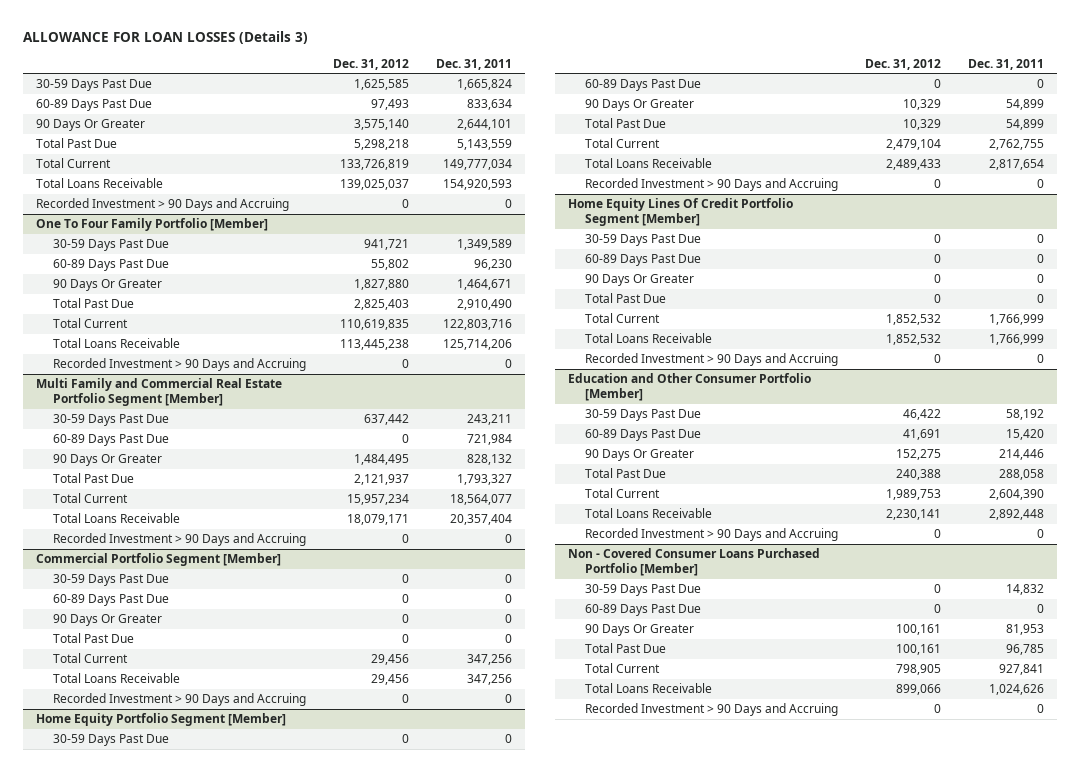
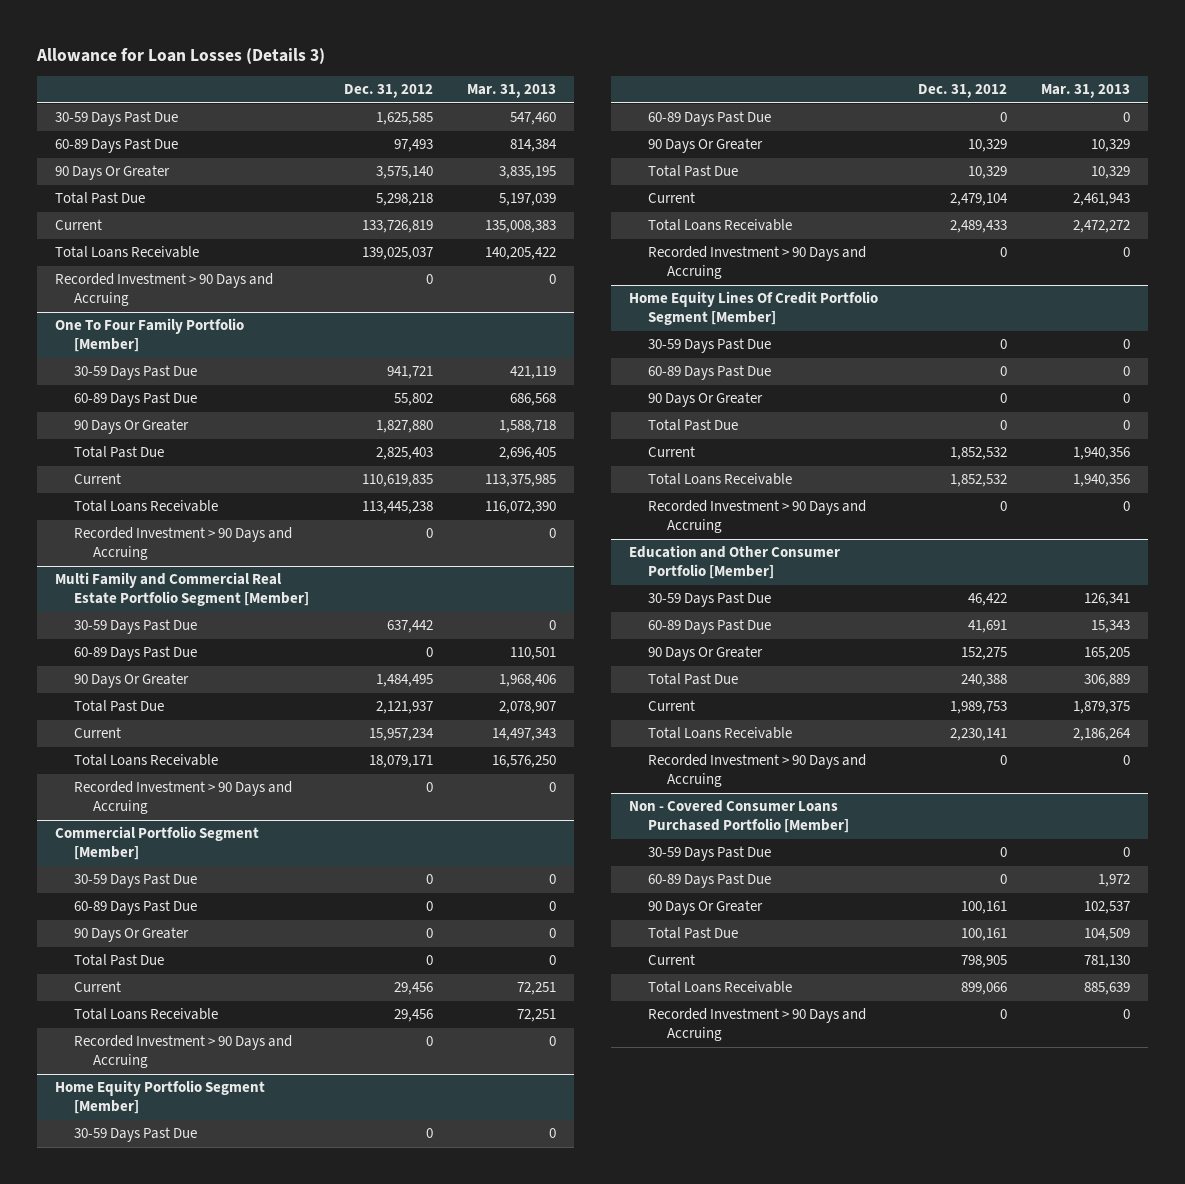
[23,30,309,44] ALLOWANCE FOR LOAN LOSSES (Details 3) -> [36,47,326,64] Allowance for Loan Losses (Details 3)
[435,58,512,70] Dec. 31, 2011 -> none
none -> [467,84,557,99] Mar. 31, 2013
[36,158,112,169] Total Current -> [54,219,102,231] Current
[53,318,129,329] Total Current -> [73,473,121,485] Current
[53,493,129,504] Total Current -> [73,727,121,739] Current
[53,653,129,664] Total Current -> [73,981,121,993] Current
[585,138,661,149] Total Current -> [647,192,695,204] Current
[585,313,661,324] Total Current -> [647,446,695,458] Current
[585,488,661,499] Total Current -> [647,700,695,712] Current
[585,663,661,674] Total Current -> [647,954,695,966] Current

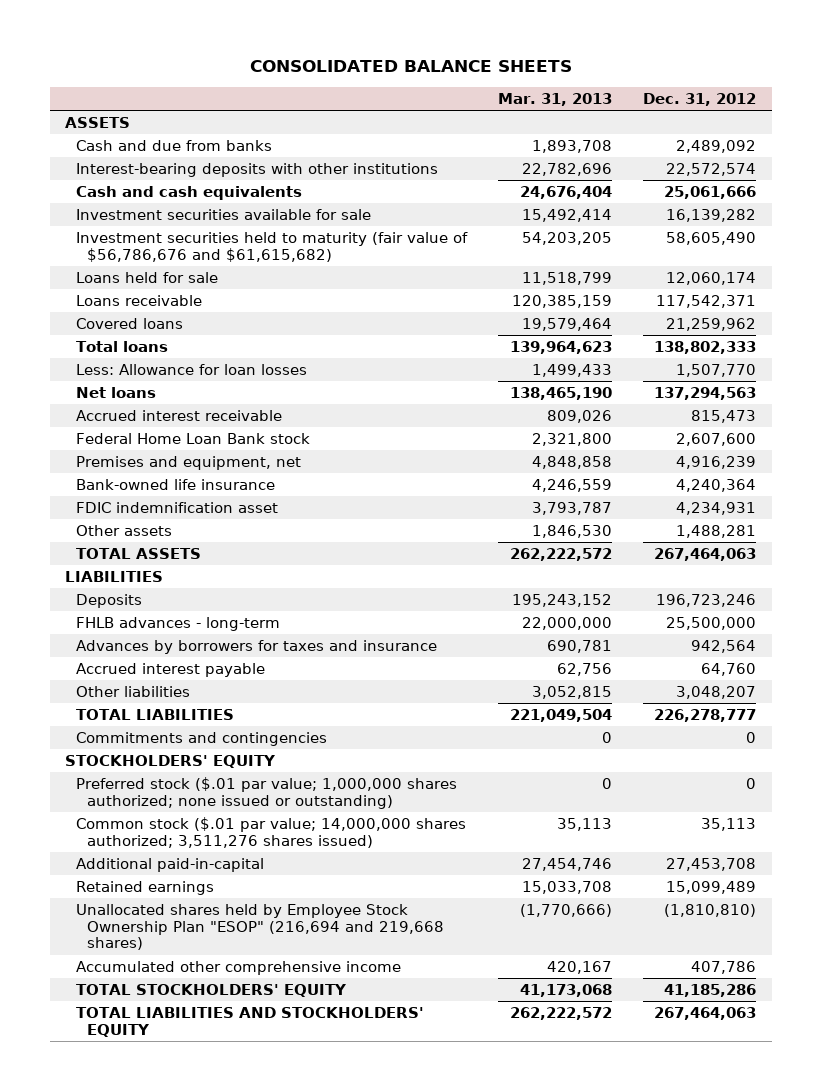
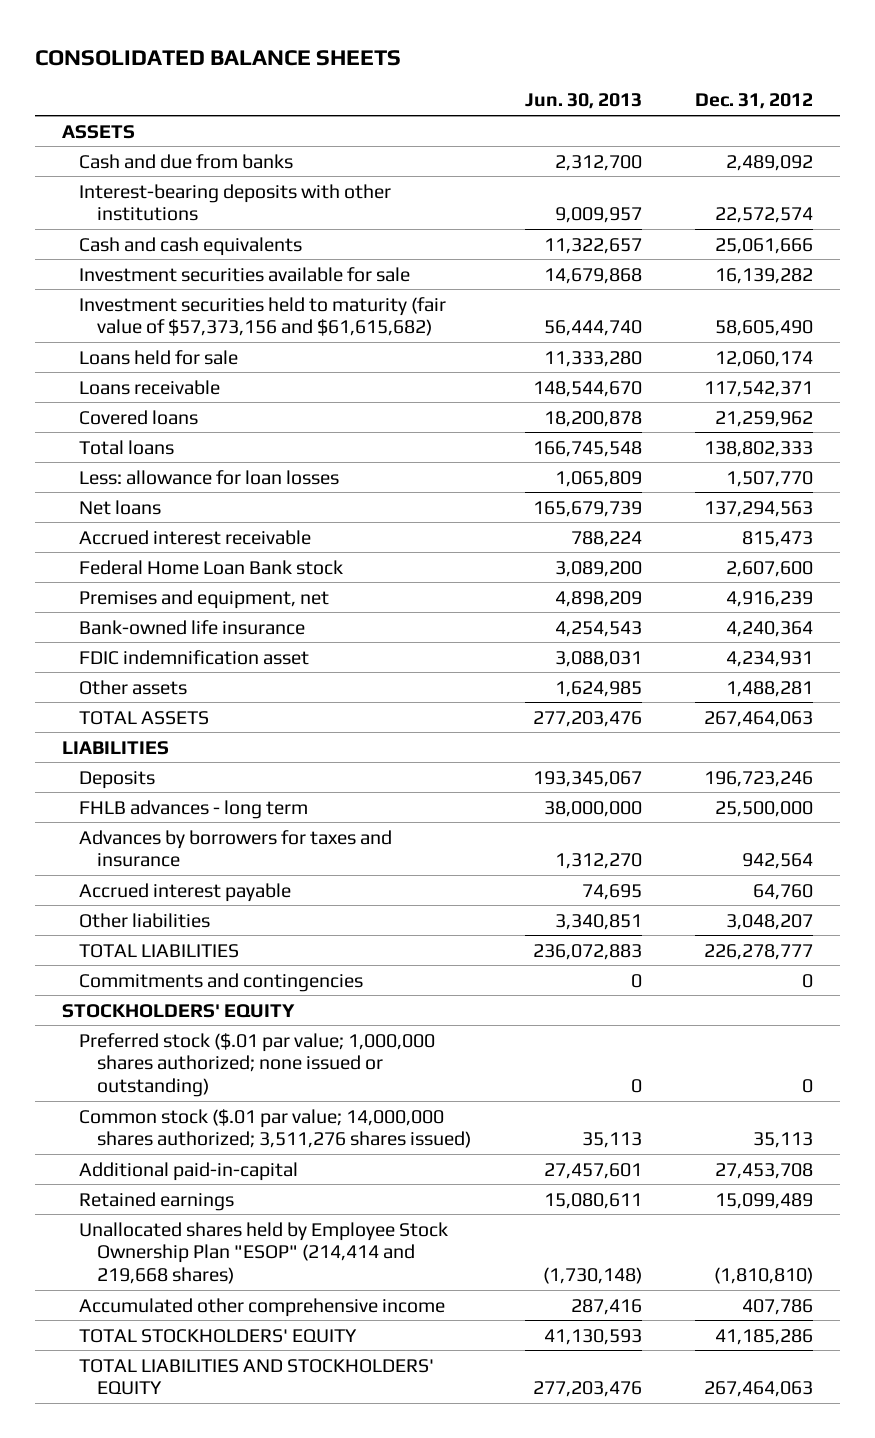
[498,92,613,106] Mar. 31, 2013 -> none
none -> [524,93,642,110] Jun. 30, 2013
[76,231,469,262] Investment securities held to maturity (fair value of $56,786,676 and $61,615,682) -> [79,296,447,337] Investment securities held to maturity (fair value of $57,373,156 and $61,615,682)
[76,363,308,375] Less: Allowance for loan losses -> [79,469,340,485] Less: allowance for loan losses
[76,616,281,631] FHLB advances - long-term -> [79,799,309,819] FHLB advances - long term
[76,903,444,951] Unallocated shares held by Employee Stock Ownership Plan "ESOP" (216,694 and 219,668 shares) -> [79,1221,449,1284] Unallocated shares held by Employee Stock Ownership Plan "ESOP" (214,414 and 219,668 shares)

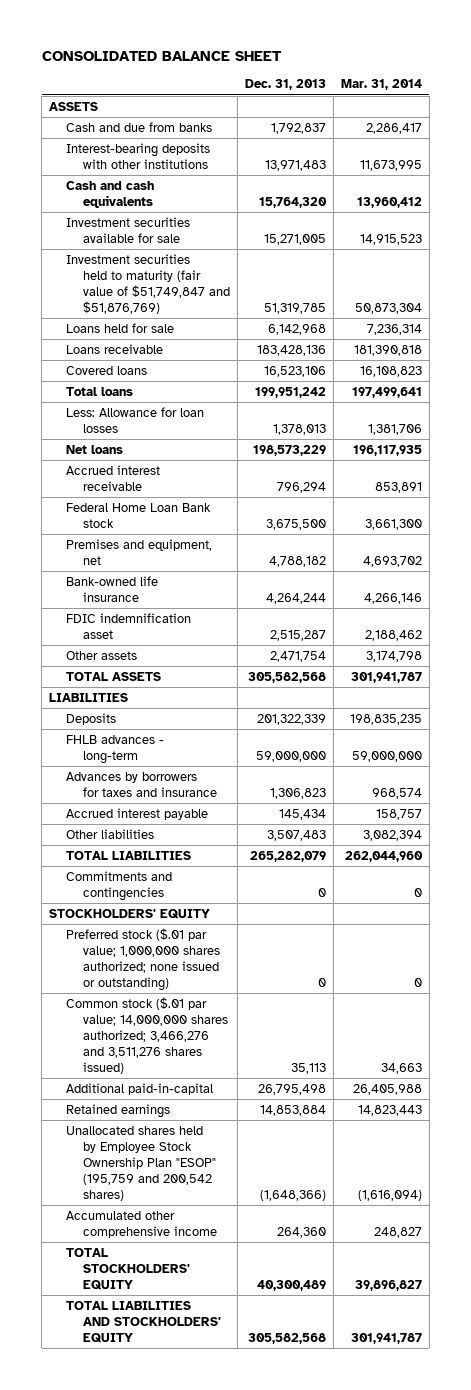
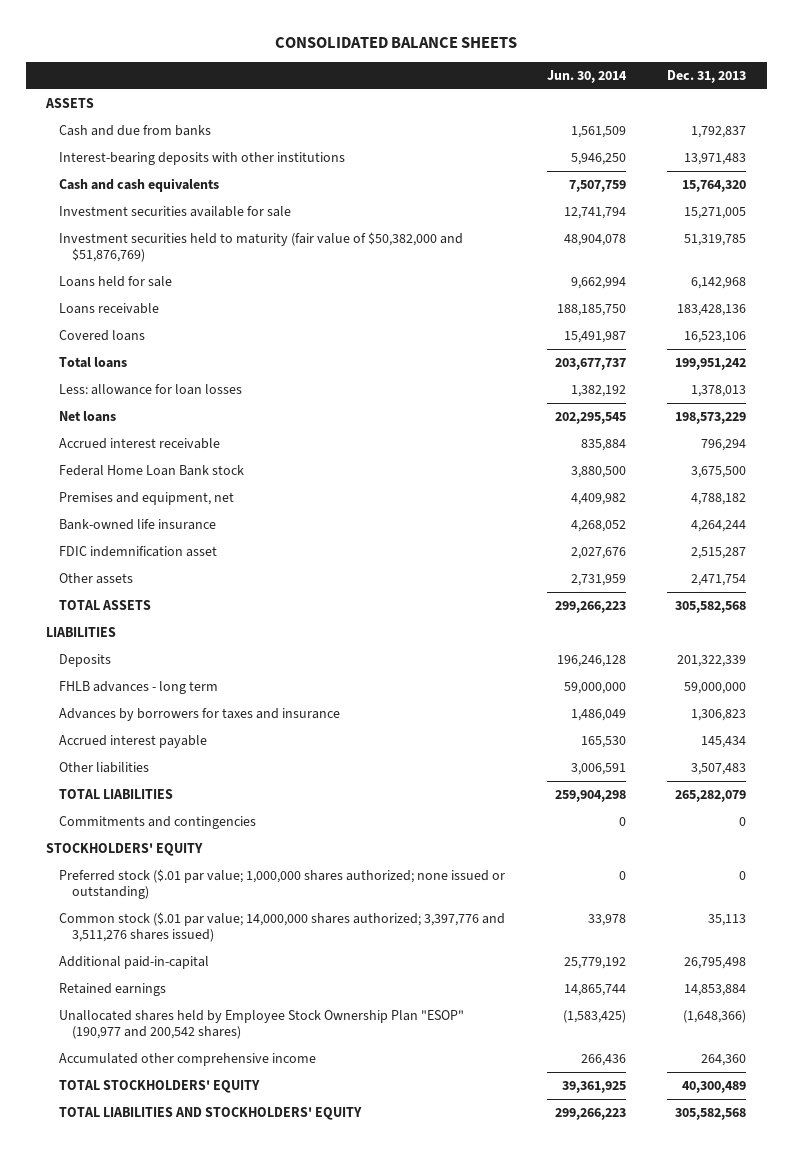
[41,51,282,62] CONSOLIDATED BALANCE SHEET -> [275,36,518,48] CONSOLIDATED BALANCE SHEETS
[340,79,422,91] Mar. 31, 2014 -> none
none -> [546,69,627,83] Jun. 30, 2014
[66,253,231,314] Investment securities held to maturity (fair value of $51,749,847 and $51,876,769) -> [59,232,464,263] Investment securities held to maturity (fair value of $50,382,000 and $51,876,769)
[66,406,205,433] Less: Allowance for loan losses -> [59,384,243,396] Less: allowance for loan losses
[66,734,165,764] FHLB advances - long-term -> [59,681,219,695] FHLB advances - long term
[66,996,229,1074] Common stock ($.01 par value; 14,000,000 shares authorized; 3,466,276 and 3,511,276 shares issued) -> [59,912,506,943] Common stock ($.01 par value; 14,000,000 shares authorized; 3,397,776 and 3,511,276 shares issued)
[66,1125,217,1201] Unallocated shares held by Employee Stock Ownership Plan "ESOP" (195,759 and 200,542 shares) -> [59,1010,465,1040] Unallocated shares held by Employee Stock Ownership Plan "ESOP" (190,977 and 200,542 shares)

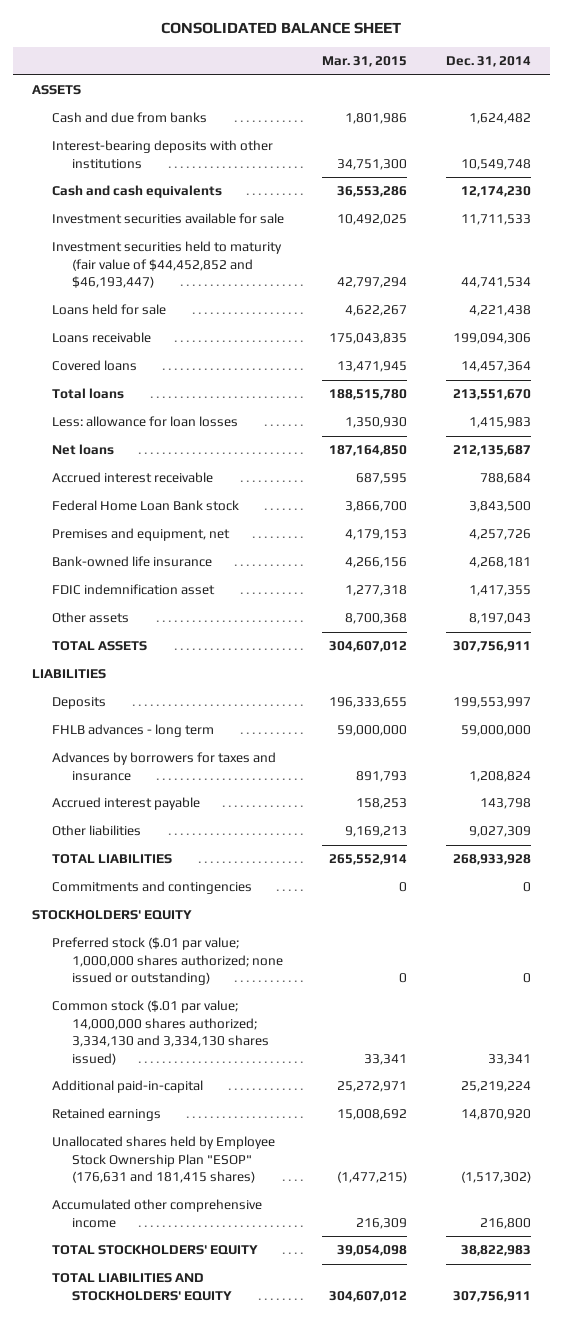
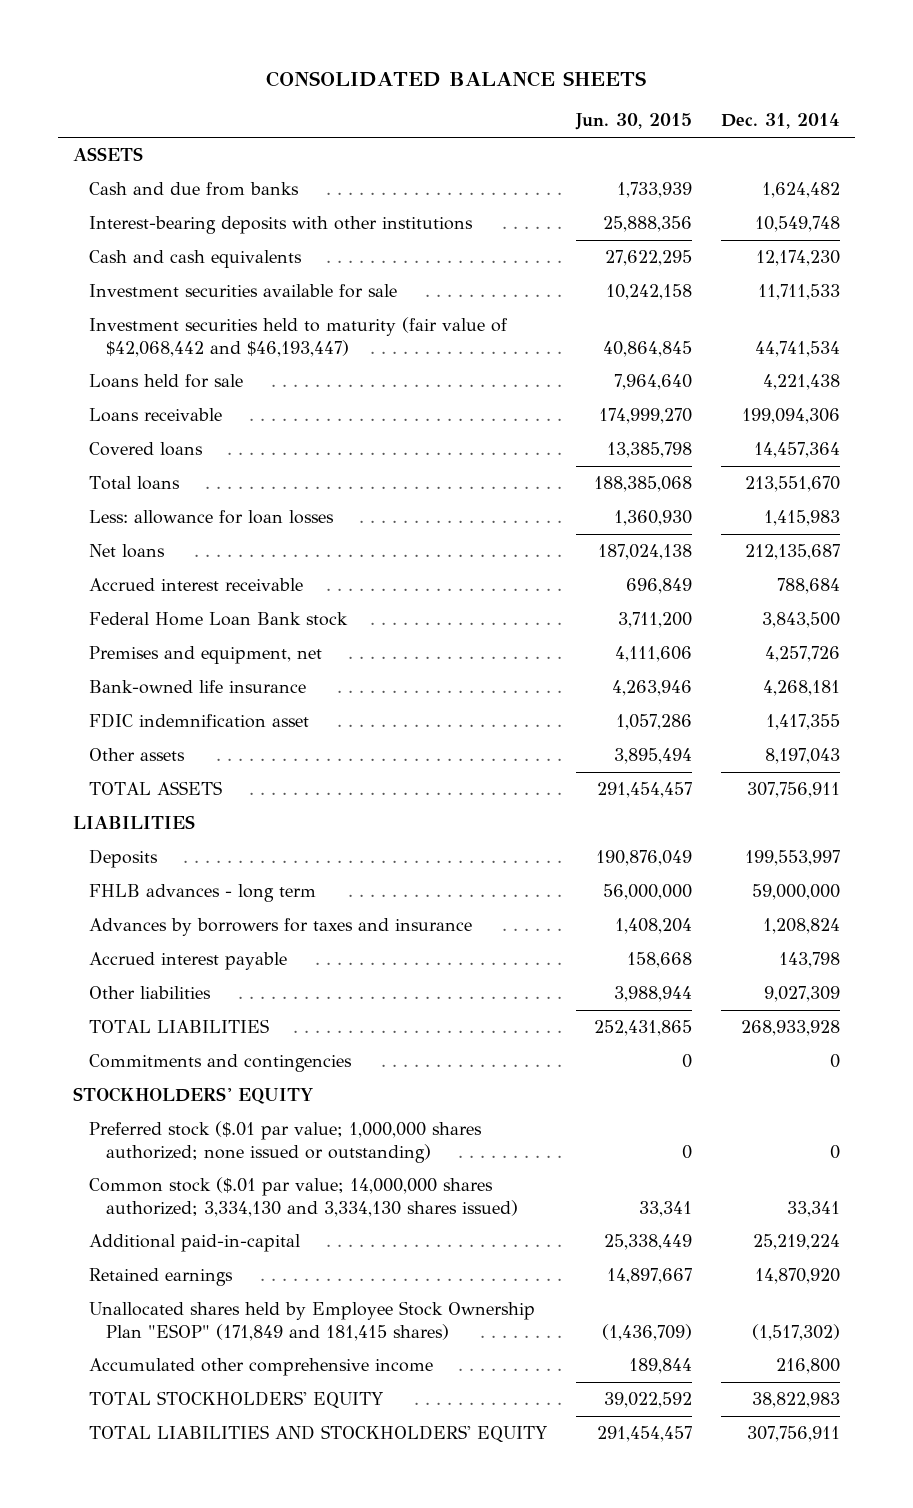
[161,22,402,35] CONSOLIDATED BALANCE SHEET -> [266,70,647,87] CONSOLIDATED BALANCE SHEETS
[322,56,408,68] Mar. 31, 2015 -> none
none -> [575,113,693,131] Jun. 30, 2015
[51,241,282,289] Investment securities held to maturity (fair value of $44,452,852 and $46,193,447) -> [89,316,509,357] Investment securities held to maturity (fair value of $42,068,442 and $46,193,447)
[51,1136,275,1184] Unallocated shares held by Employee Stock Ownership Plan "ESOP" (176,631 and 181,415 shares) -> [89,1300,536,1341] Unallocated shares held by Employee Stock Ownership Plan "ESOP" (171,849 and 181,415 shares)

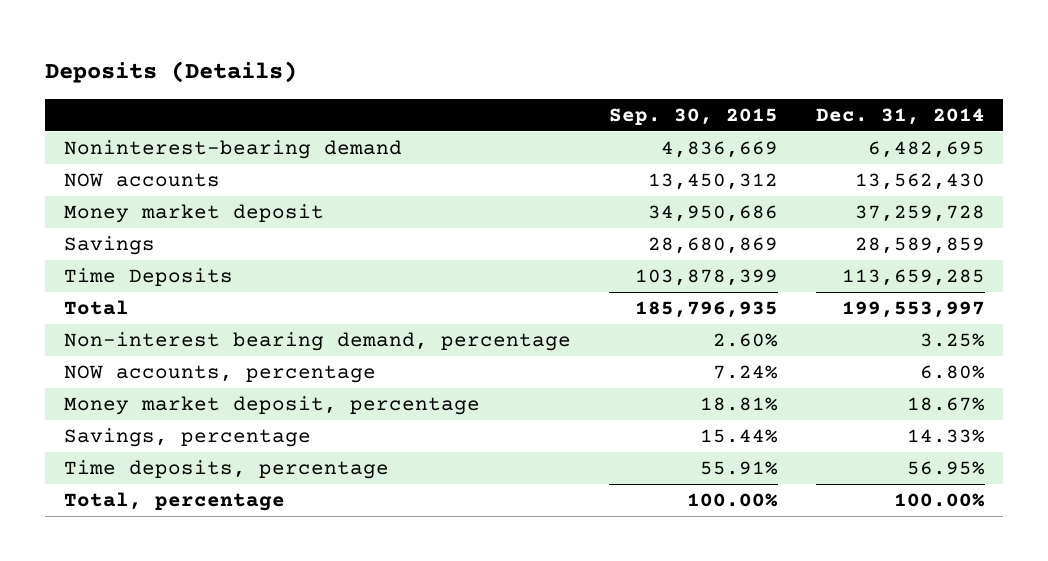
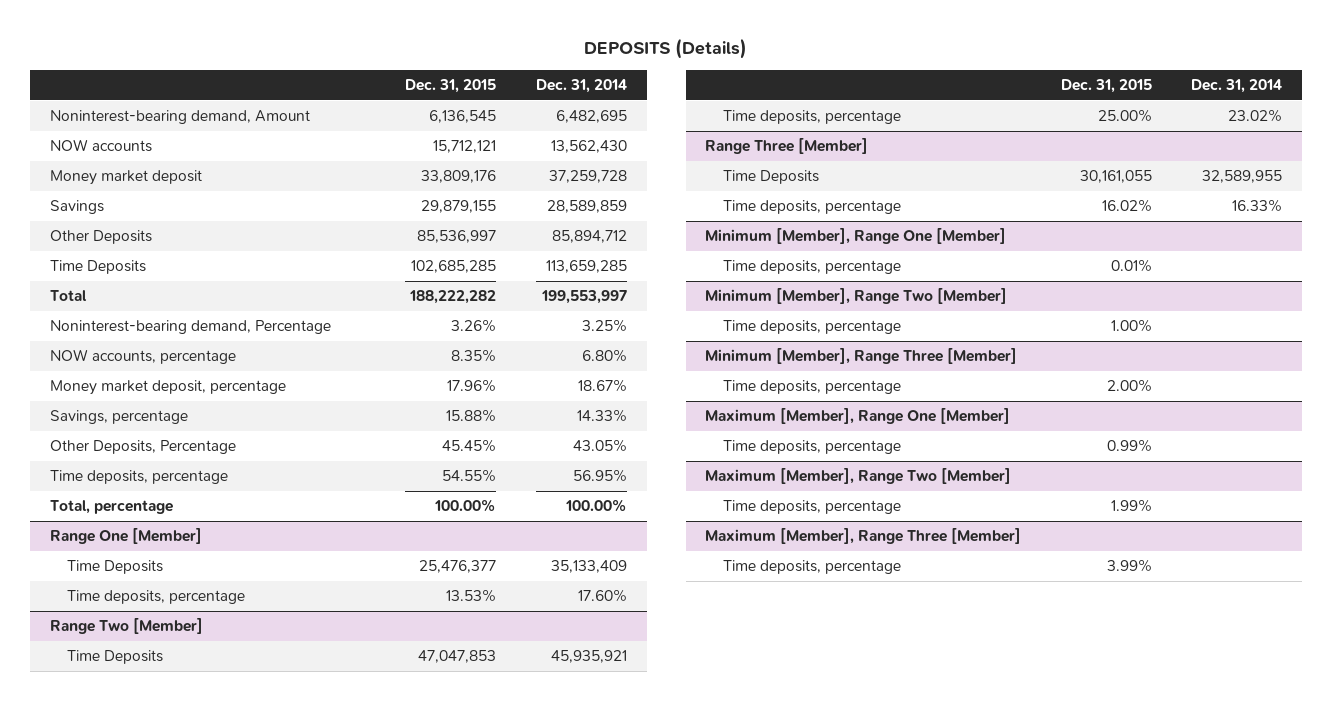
[44,60,297,83] Deposits (Details) -> [584,38,748,60] DEPOSITS (Details)
[608,107,778,125] Sep. 30, 2015 -> none
none -> [405,79,497,94] Dec. 31, 2015
[63,140,402,160] Noninterest-bearing demand -> [49,110,310,125] Noninterest-bearing demand, Amount
none -> [49,230,152,245] Other Deposits
[63,332,571,352] Non-interest bearing demand, percentage -> [49,320,331,335] Noninterest-bearing demand, Percentage
none -> [49,440,236,455] Other Deposits, Percentage
none -> [49,528,202,545] Range One [Member]
none -> [67,560,164,575] Time Deposits
none -> [67,590,246,605] Time deposits, percentage
none -> [49,618,203,635] Range Two [Member]
none -> [67,650,164,665] Time Deposits
none -> [722,110,901,125] Time deposits, percentage
none -> [705,138,869,155] Range Three [Member]
none -> [722,170,819,185] Time Deposits
none -> [722,200,901,215] Time deposits, percentage
none -> [705,228,1007,245] Minimum [Member], Range One [Member]
none -> [722,260,901,275] Time deposits, percentage
none -> [705,288,1008,305] Minimum [Member], Range Two [Member]
none -> [722,320,901,335] Time deposits, percentage
none -> [705,348,1018,365] Minimum [Member], Range Three [Member]
none -> [722,380,901,395] Time deposits, percentage
none -> [705,408,1011,425] Maximum [Member], Range One [Member]
none -> [722,440,901,455] Time deposits, percentage
none -> [705,468,1012,485] Maximum [Member], Range Two [Member]
none -> [722,500,901,515] Time deposits, percentage
none -> [705,528,1022,545] Maximum [Member], Range Three [Member]
none -> [722,560,901,575] Time deposits, percentage

